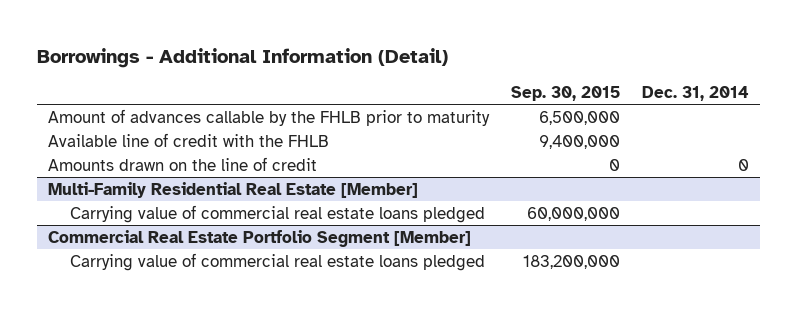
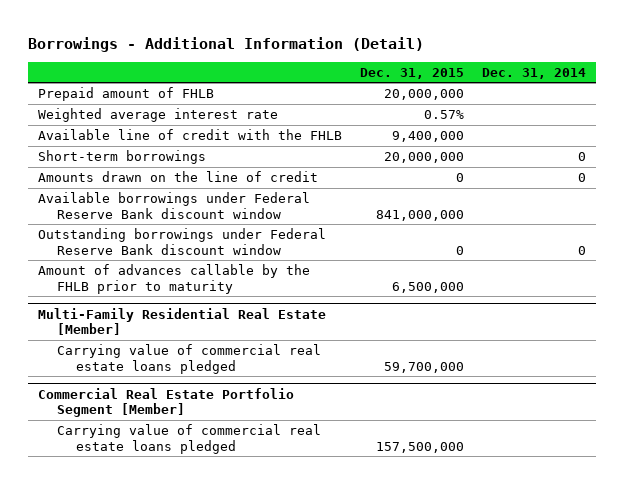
[510,85,620,101] Sep. 30, 2015 -> none
none -> [360,67,465,79] Dec. 31, 2015
none -> [37,87,214,102] Prepaid amount of FHLB
none -> [37,108,278,123] Weighted average interest rate
none -> [37,150,206,165] Short-term borrowings
none -> [37,192,310,219] Available borrowings under Federal Reserve Bank discount window
none -> [37,228,326,255] Outstanding borrowings under Federal Reserve Bank discount window
[47,108,490,126] Amount of advances callable by the FHLB prior to maturity -> [37,264,310,294] Amount of advances callable by the FHLB prior to maturity

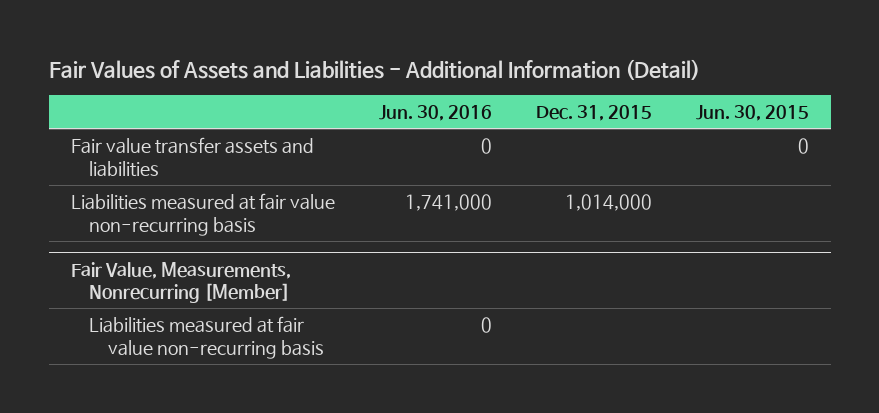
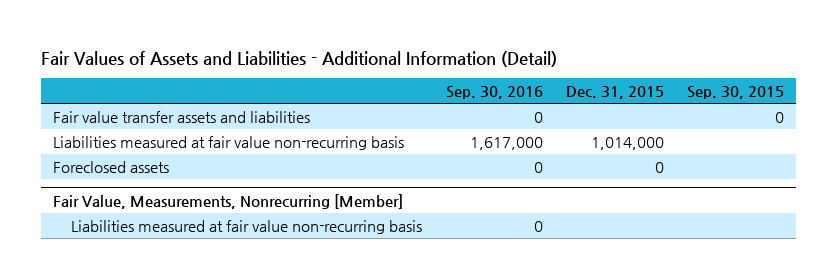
[378,105,492,122] Jun. 30, 2016 -> none
[695,105,809,122] Jun. 30, 2015 -> none
none -> [445,86,543,100] Sep. 30, 2016
none -> [687,86,785,100] Sep. 30, 2015
none -> [52,160,169,173] Foreclosed assets

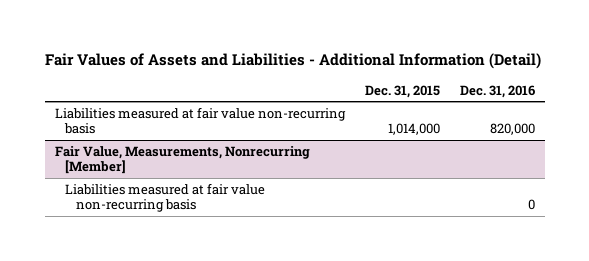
[445,86,543,100] Sep. 30, 2016 -> none
[687,86,785,100] Sep. 30, 2015 -> none
none -> [459,84,535,98] Dec. 31, 2016
[52,110,310,123] Fair value transfer assets and liabilities -> none
[52,160,169,173] Foreclosed assets -> none

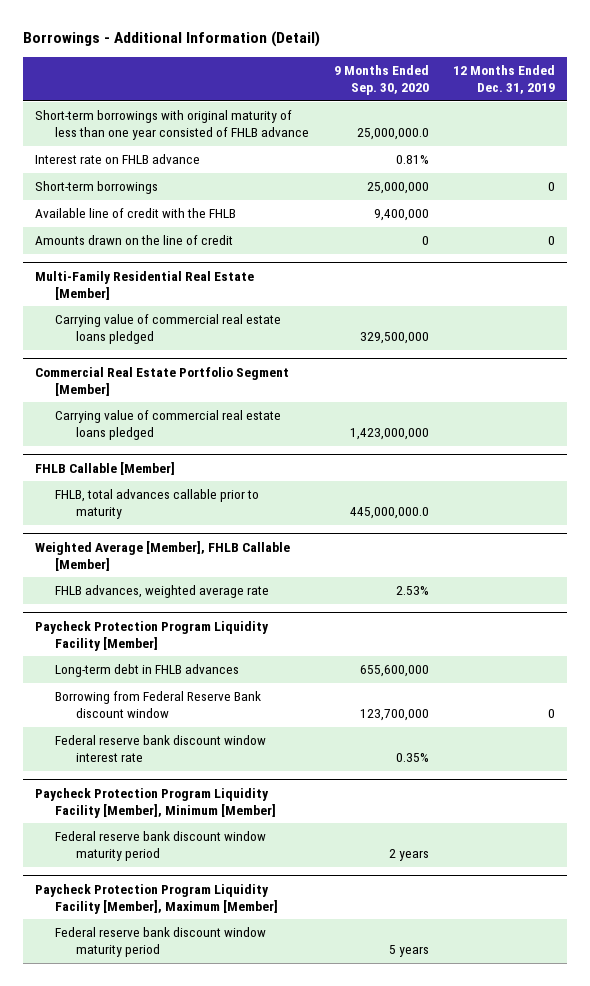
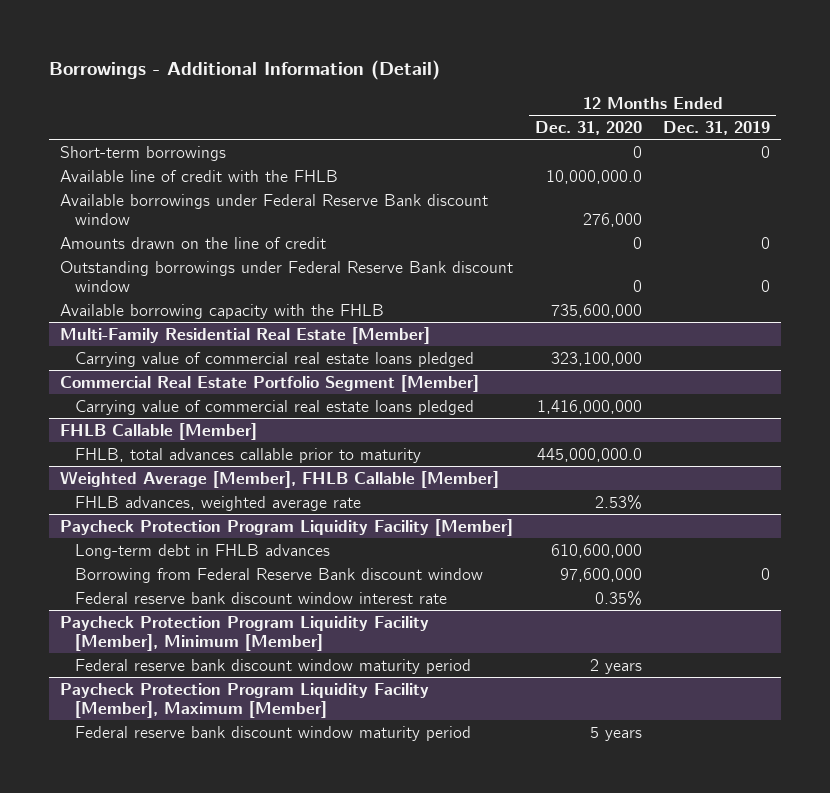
[333,64,429,96] 9 Months Ended Sep. 30, 2020 -> none
none -> [534,121,642,136] Dec. 31, 2020
[34,110,310,141] Short-term borrowings with original maturity of less than one year consisted of FHLB advance -> none
[34,154,200,165] Interest rate on FHLB advance -> none
none -> [60,193,489,226] Available borrowings under Federal Reserve Bank discount window
none -> [60,260,514,293] Outstanding borrowings under Federal Reserve Bank discount window
none -> [60,303,385,319] Available borrowing capacity with the FHLB

